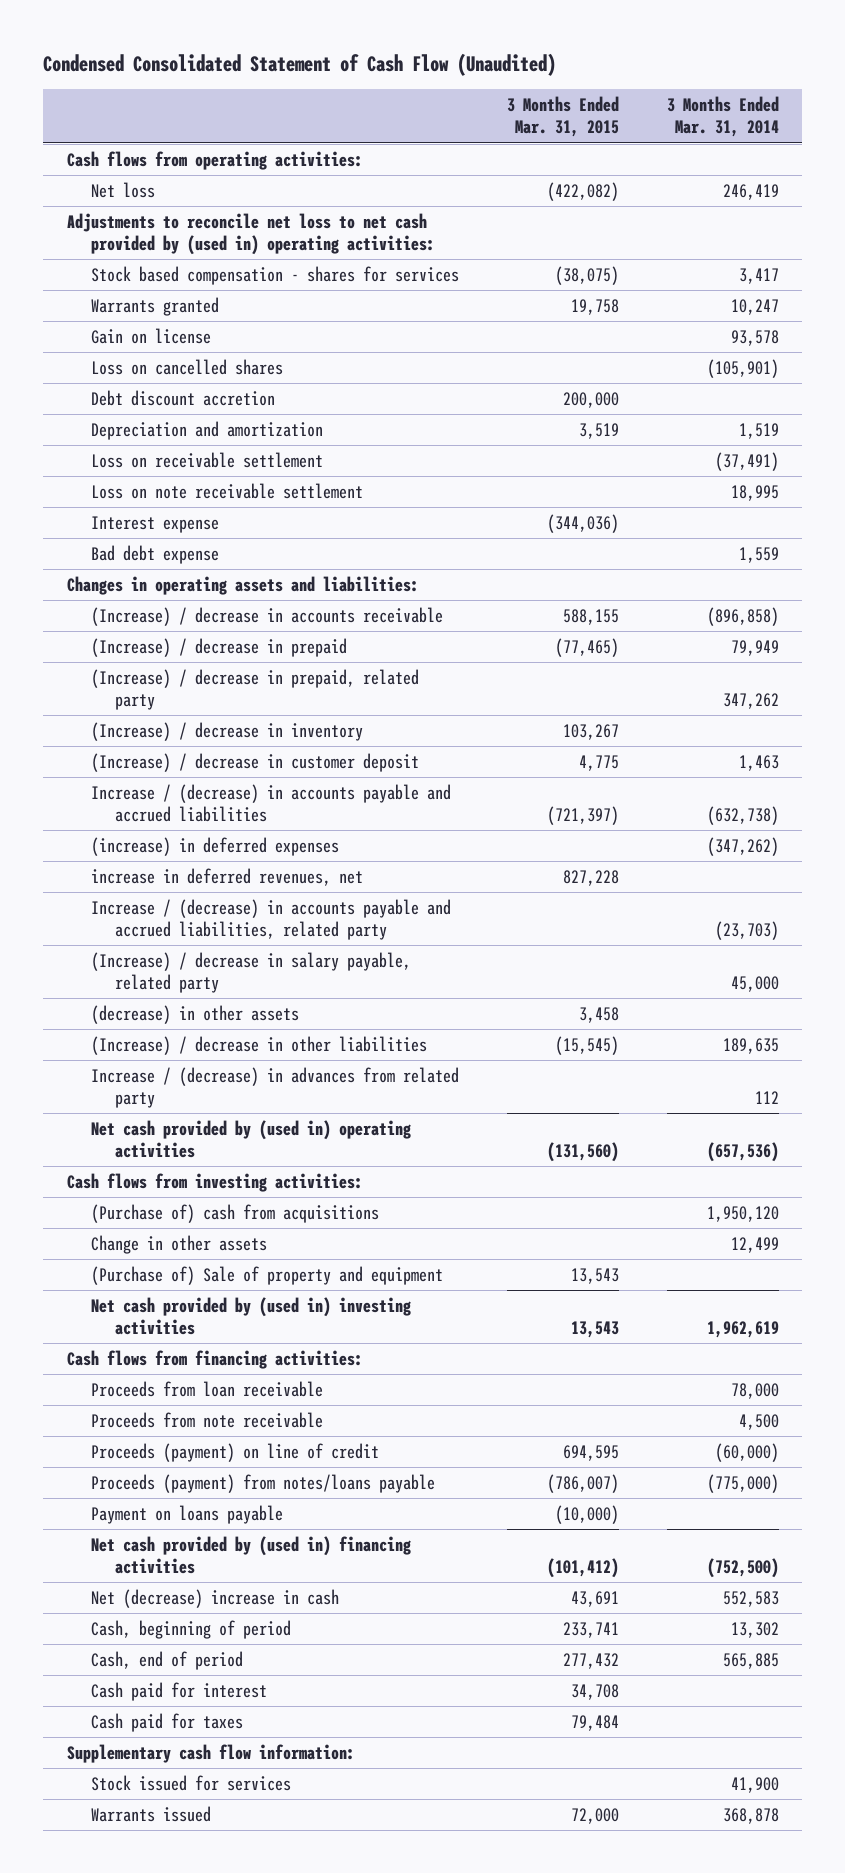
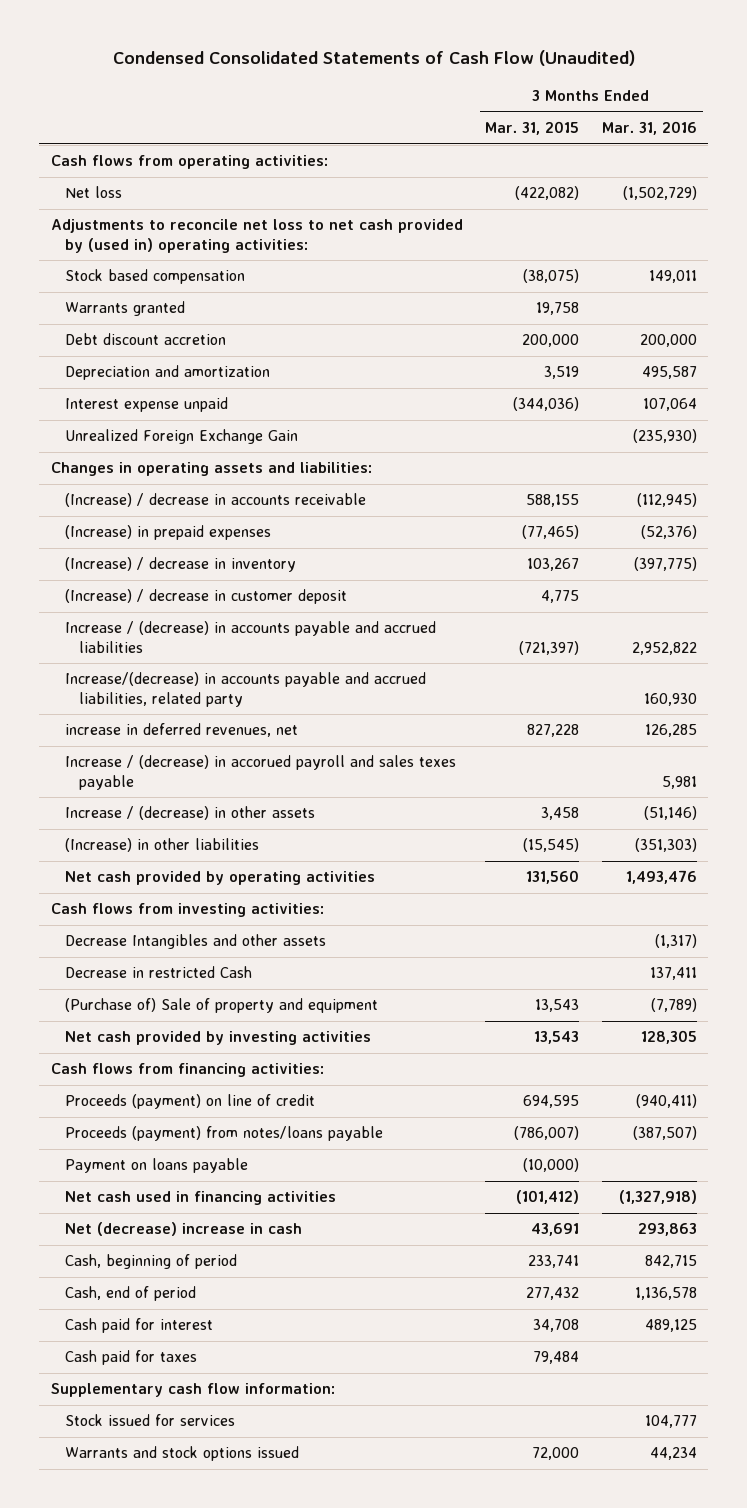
[43,53,557,77] Condensed Consolidated Statement of Cash Flow (Unaudited) -> [112,50,635,67] Condensed Consolidated Statements of Cash Flow (Unaudited)
[666,96,779,138] 3 Months Ended Mar. 31, 2014 -> none
none -> [601,121,697,136] Mar. 31, 2016
[90,266,459,286] Stock based compensation - shares for services -> [64,269,245,285] Stock based compensation
[90,328,211,345] Gain on license -> none
[90,359,283,376] Loss on cancelled shares -> none
[90,452,323,469] Loss on receivable settlement -> none
[90,483,363,500] Loss on note receivable settlement -> none
[90,545,219,565] Bad debt expense -> none
[90,516,219,534] Interest expense -> [64,397,228,413] Interest expense unpaid
none -> [64,429,298,445] Unrealized Foreign Exchange Gain
[90,669,419,711] (Increase) / decrease in prepaid, related party -> none
[90,638,347,658] (Increase) / decrease in prepaid -> [64,525,271,541] (Increase) in prepaid expenses
[90,837,339,857] (increase) in deferred expenses -> none
none -> [64,672,426,707] Increase/(decrease) in accounts payable and accrued liabilities, related party
[90,952,411,994] (Increase) / decrease in salary payable, related party -> none
[90,1067,459,1109] Increase / (decrease) in advances from related party -> none
[90,899,451,941] Increase / (decrease) in accounts payable and accrued liabilities, related party -> [64,755,456,790] Increase / (decrease) in accorued payroll and sales texes payable
[90,1005,299,1025] (decrease) in other assets -> [64,806,315,821] Increase / (decrease) in other assets
[90,1036,427,1056] (Increase) / decrease in other liabilities -> [64,838,259,853] (Increase) in other liabilities
[90,1120,411,1159] Net cash provided by (used in) operating activities -> [64,871,375,886] Net cash provided by operating activities
[546,1142,619,1163] (131,560) -> [526,870,580,885] 131,560
[90,1204,379,1224] (Purchase of) cash from acquisitions -> none
[90,1235,267,1255] Change in other assets -> none
none -> [64,934,326,950] Decrease Intangibles and other assets
none -> [64,966,252,979] Decrease in restricted Cash
[90,1297,411,1336] Net cash provided by (used in) investing activities -> [64,1031,371,1046] Net cash provided by investing activities
[90,1381,323,1398] Proceeds from loan receivable -> none
[90,1412,323,1429] Proceeds from note receivable -> none
[90,1536,411,1575] Net cash provided by (used in) financing activities -> [64,1191,336,1206] Net cash used in financing activities
[90,1806,211,1823] Warrants issued -> [64,1446,299,1462] Warrants and stock options issued

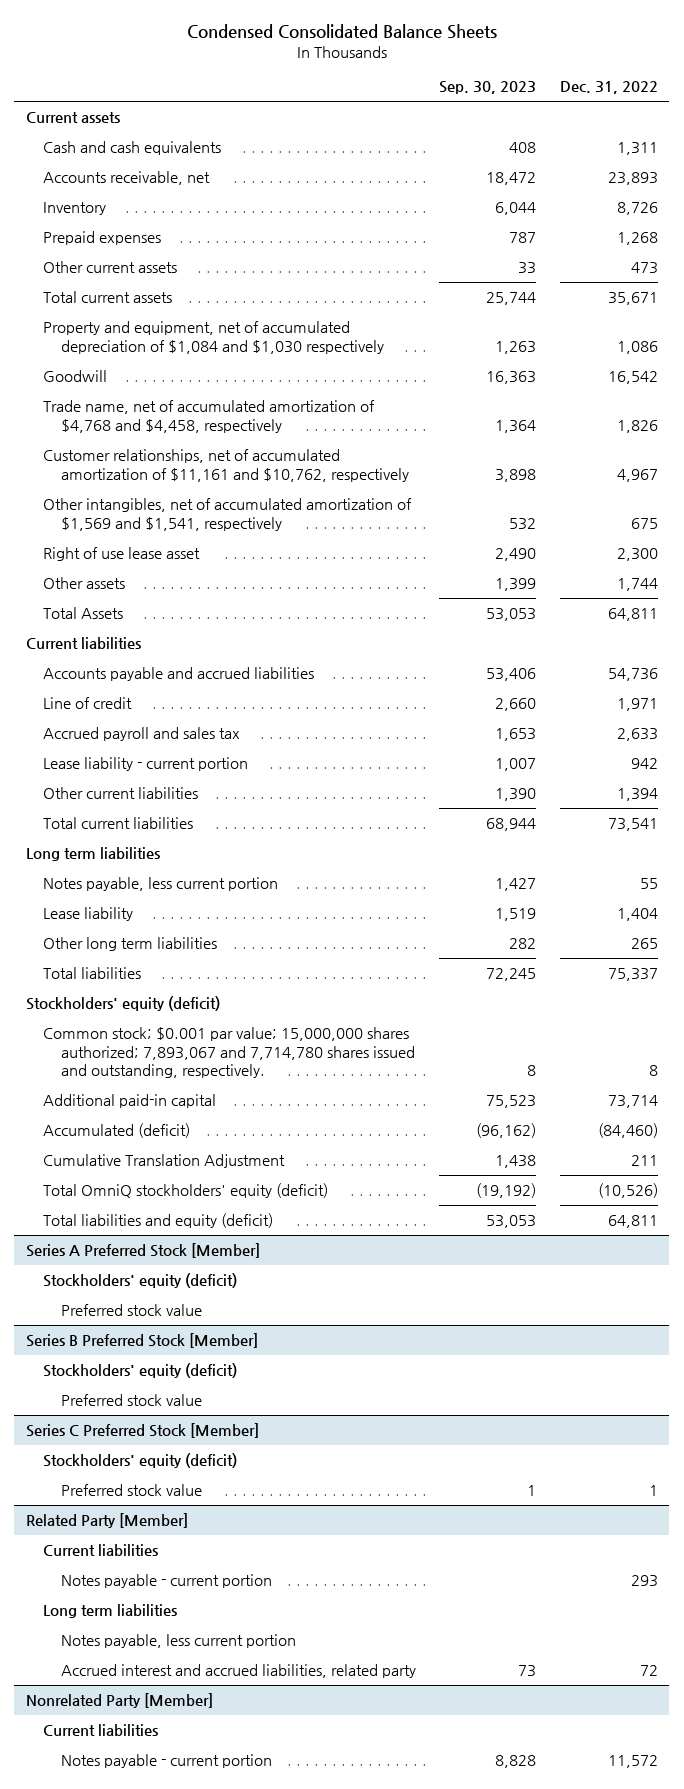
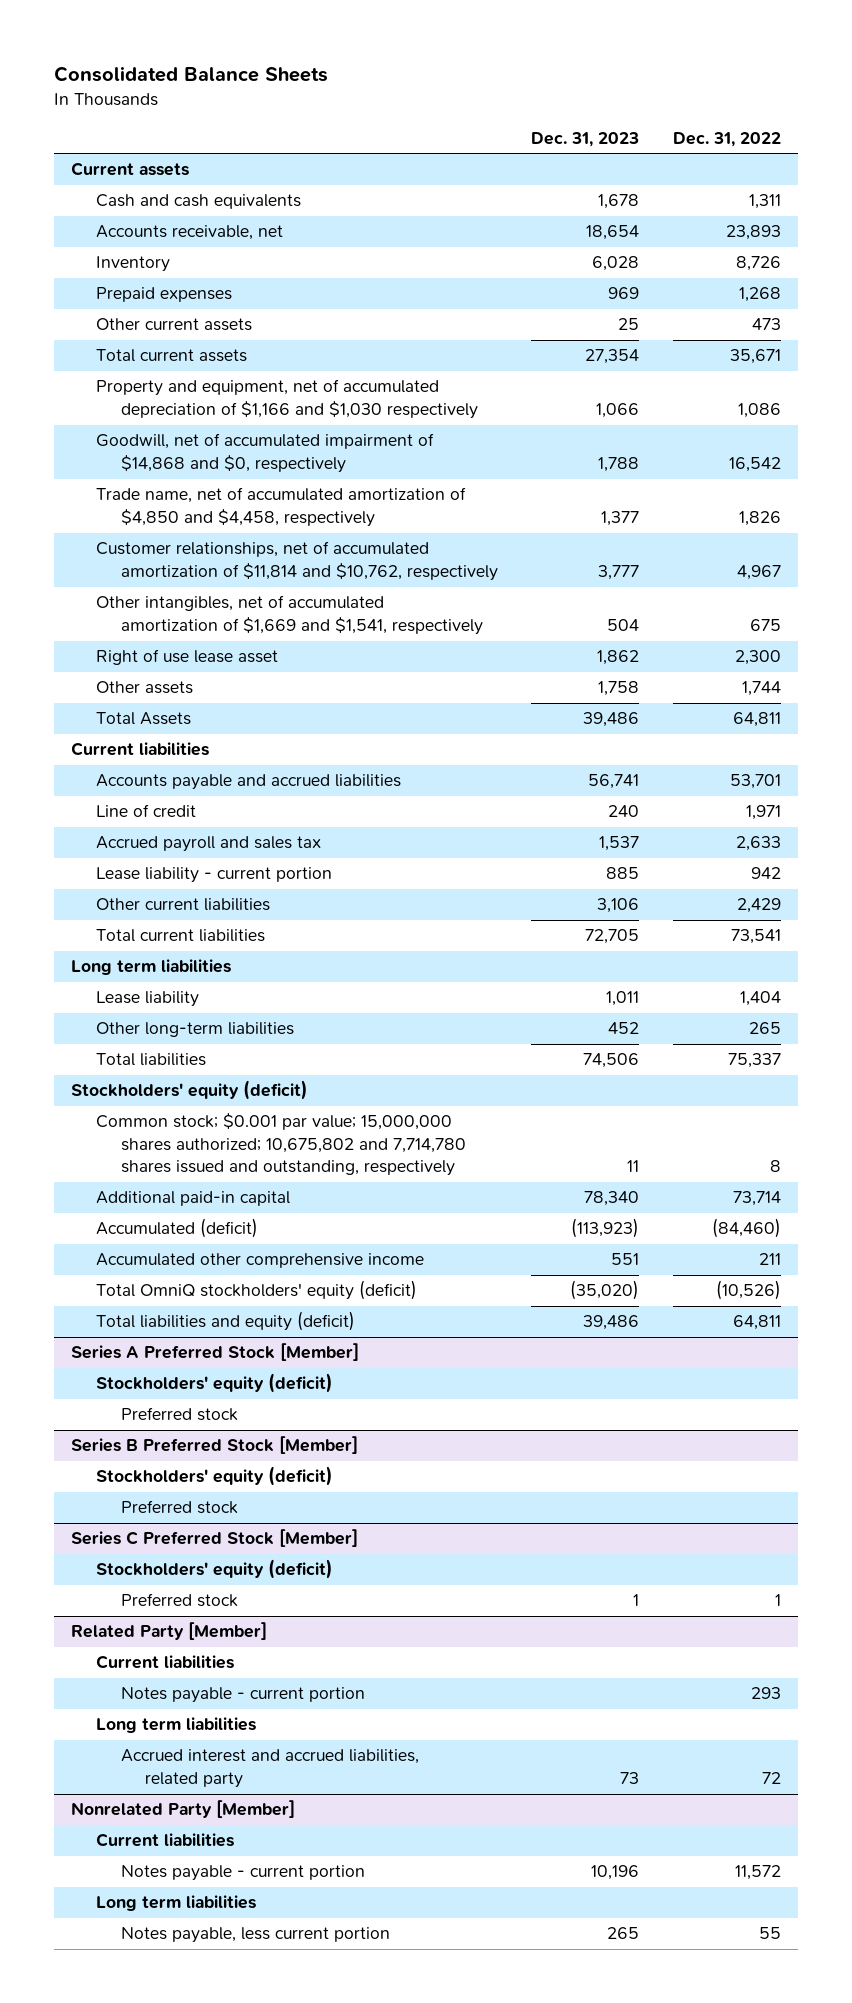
[186,23,497,39] Condensed Consolidated Balance Sheets -> [54,66,329,83] Consolidated Balance Sheets
[439,81,537,95] Sep. 30, 2023 -> none
none -> [531,131,640,147] Dec. 31, 2023
[43,321,384,354] Property and equipment, net of accumulated depreciation of $1,084 and $1,030 respectively -> [95,379,478,419] Property and equipment, net of accumulated depreciation of $1,166 and $1,030 respectively
[43,370,108,383] Goodwill -> [95,433,434,473] Goodwill, net of accumulated impairment of $14,868 and $0, respectively
[43,400,376,433] Trade name, net of accumulated amortization of $4,768 and $4,458, respectively -> [95,487,466,527] Trade name, net of accumulated amortization of $4,850 and $4,458, respectively
[43,449,409,482] Customer relationships, net of accumulated amortization of $11,161 and $10,762, respectively -> [95,541,498,581] Customer relationships, net of accumulated amortization of $11,814 and $10,762, respectively
[43,498,413,531] Other intangibles, net of accumulated amortization of $1,569 and $1,541, respectively -> [95,595,483,635] Other intangibles, net of accumulated amortization of $1,669 and $1,541, respectively
[607,668,658,682] 54,736 -> [729,774,781,790] 53,701
[616,788,658,802] 1,394 -> [736,898,781,914] 2,429
[43,877,279,892] Notes payable, less current portion -> none
[43,937,218,952] Other long term liabilities -> [95,1022,294,1038] Other long-term liabilities
[43,1027,415,1079] Common stock; $0.001 par value; 15,000,000 shares authorized; 7,893,067 and 7,714,780 shares issued and outstanding, respectively. -> [95,1113,466,1177] Common stock; $0.001 par value; 15,000,000 shares authorized; 10,675,802 and 7,714,780 shares issued and outstanding, respectively
[43,1154,286,1169] Cumulative Translation Adjustment -> [95,1253,424,1269] Accumulated other comprehensive income
[60,1304,202,1317] Preferred stock value -> [120,1407,238,1422] Preferred stock
[60,1394,202,1407] Preferred stock value -> [120,1500,238,1515] Preferred stock
[60,1484,202,1497] Preferred stock value -> [120,1593,238,1608] Preferred stock
[60,1634,296,1649] Notes payable, less current portion -> none
none -> [95,1895,256,1912] Long term liabilities
none -> [120,1927,390,1944] Notes payable, less current portion

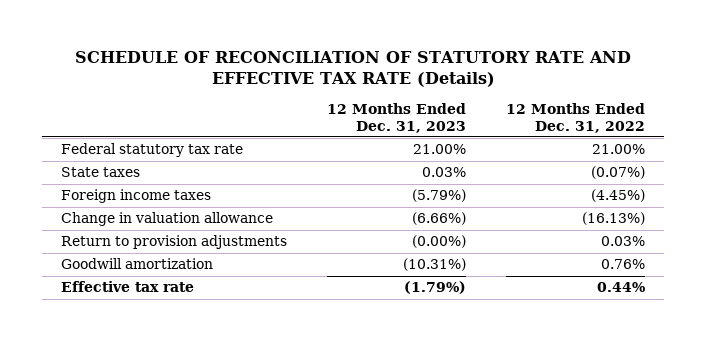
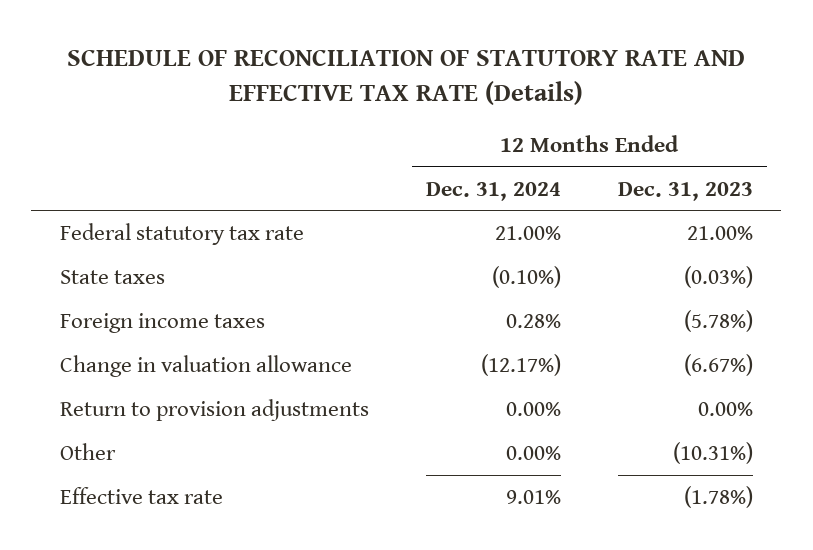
[505,103,645,133] 12 Months Ended Dec. 31, 2022 -> none
none -> [425,181,561,201] Dec. 31, 2024
[422,167,467,178] 0.03% -> [683,265,753,288] (0.03%)
[412,189,467,203] (5.79%) -> [683,309,753,332] (5.78%)
[412,212,467,226] (6.66%) -> [683,353,753,376] (6.67%)
[412,235,467,249] (0.00%) -> [697,401,753,416] 0.00%
[61,258,214,270] Goodwill amortization -> [59,442,116,460] Other
[404,281,467,295] (1.79%) -> [683,485,753,508] (1.78%)

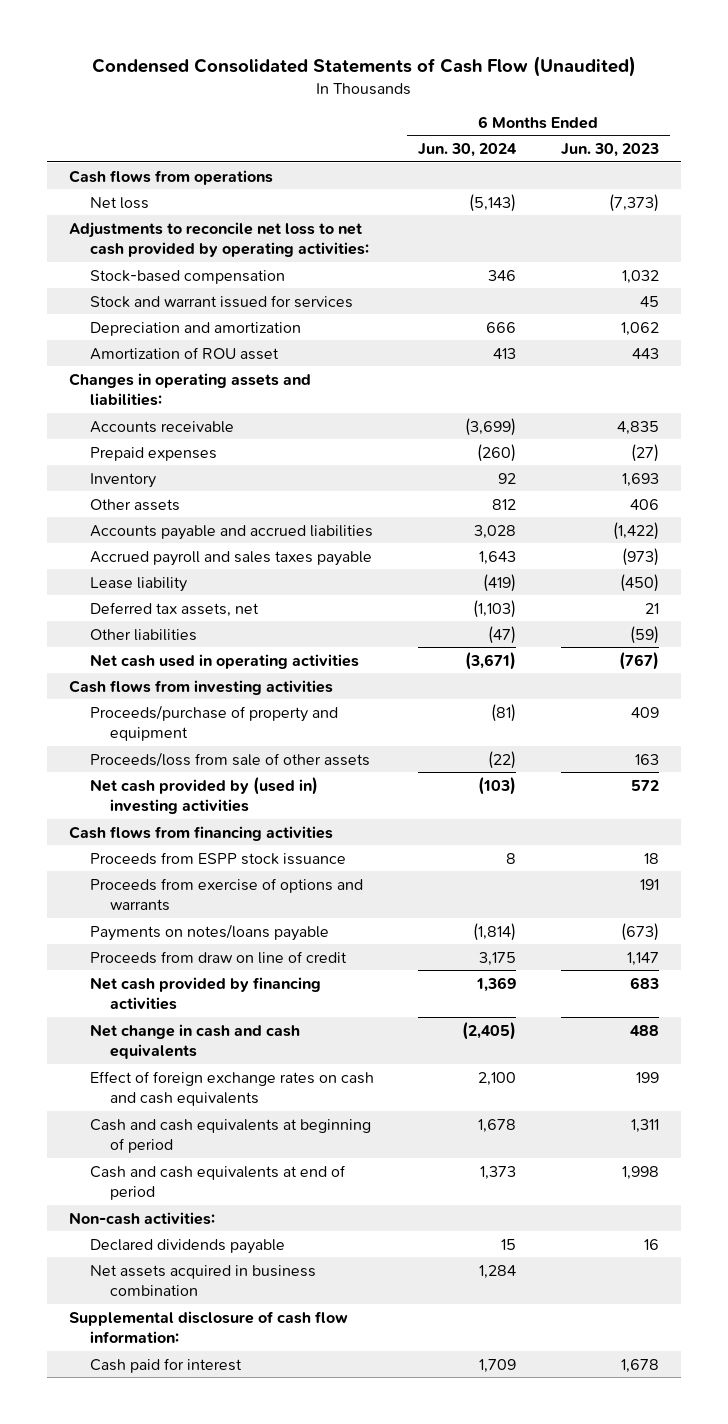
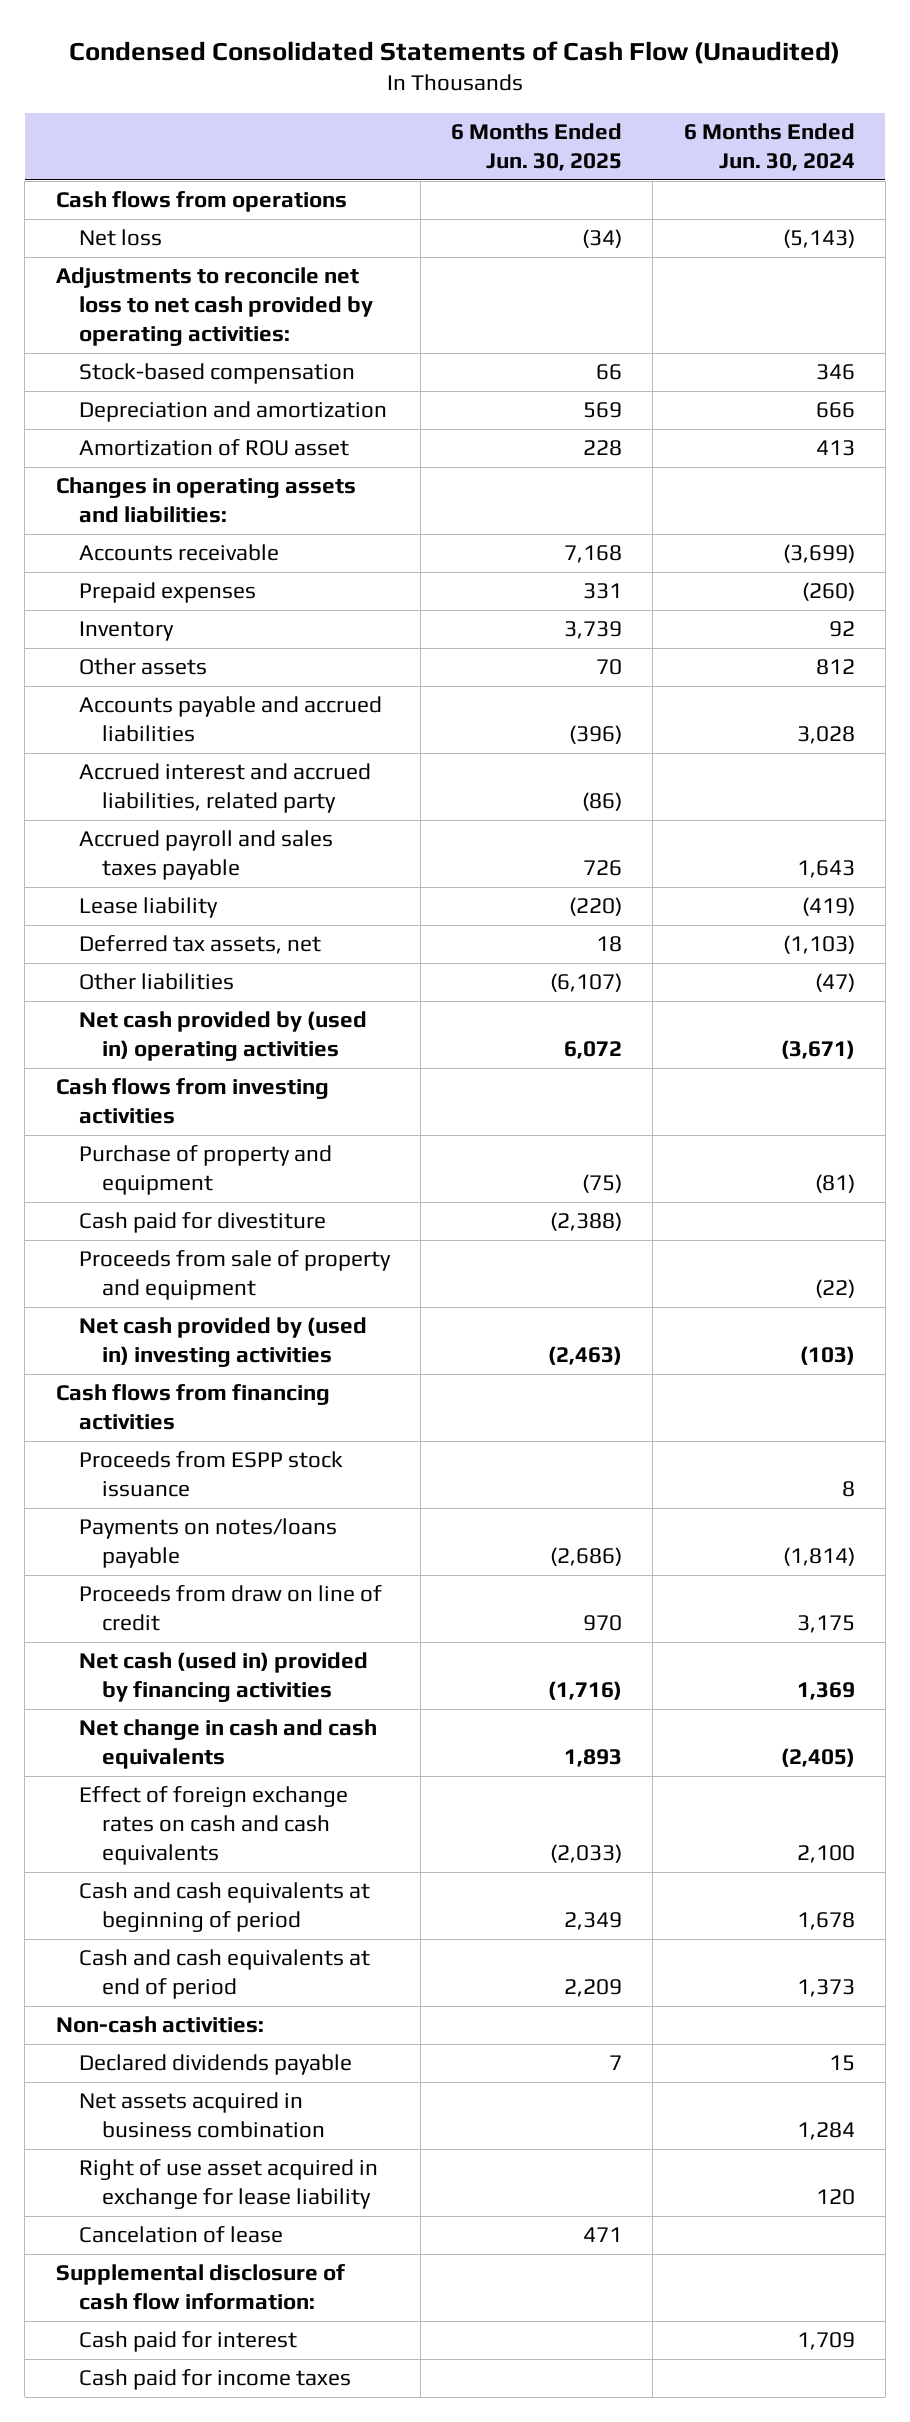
[560,143,659,158] Jun. 30, 2023 -> none
none -> [451,123,623,172] 6 Months Ended Jun. 30, 2025
[89,294,353,308] Stock and warrant issued for services -> none
none -> [78,763,371,814] Accrued interest and accrued liabilities, related party
[89,653,359,669] Net cash used in operating activities -> [78,1011,367,1062] Net cash provided by (used in) operating activities
[89,751,370,767] Proceeds/loss from sale of other assets -> none
[89,704,338,741] Proceeds/purchase of property and equipment -> [78,1145,332,1196] Purchase of property and equipment
none -> [78,1212,326,1234] Cash paid for divestiture
none -> [78,1250,391,1301] Proceeds from sale of property and equipment
[89,877,363,911] Proceeds from exercise of options and warrants -> none
[89,976,321,1010] Net cash provided by financing activities -> [78,1652,368,1703] Net cash (used in) provided by financing activities
none -> [78,2159,378,2210] Right of use asset acquired in exchange for lease liability
none -> [78,2226,283,2244] Cancelation of lease
none -> [78,2369,351,2391] Cash paid for income taxes

